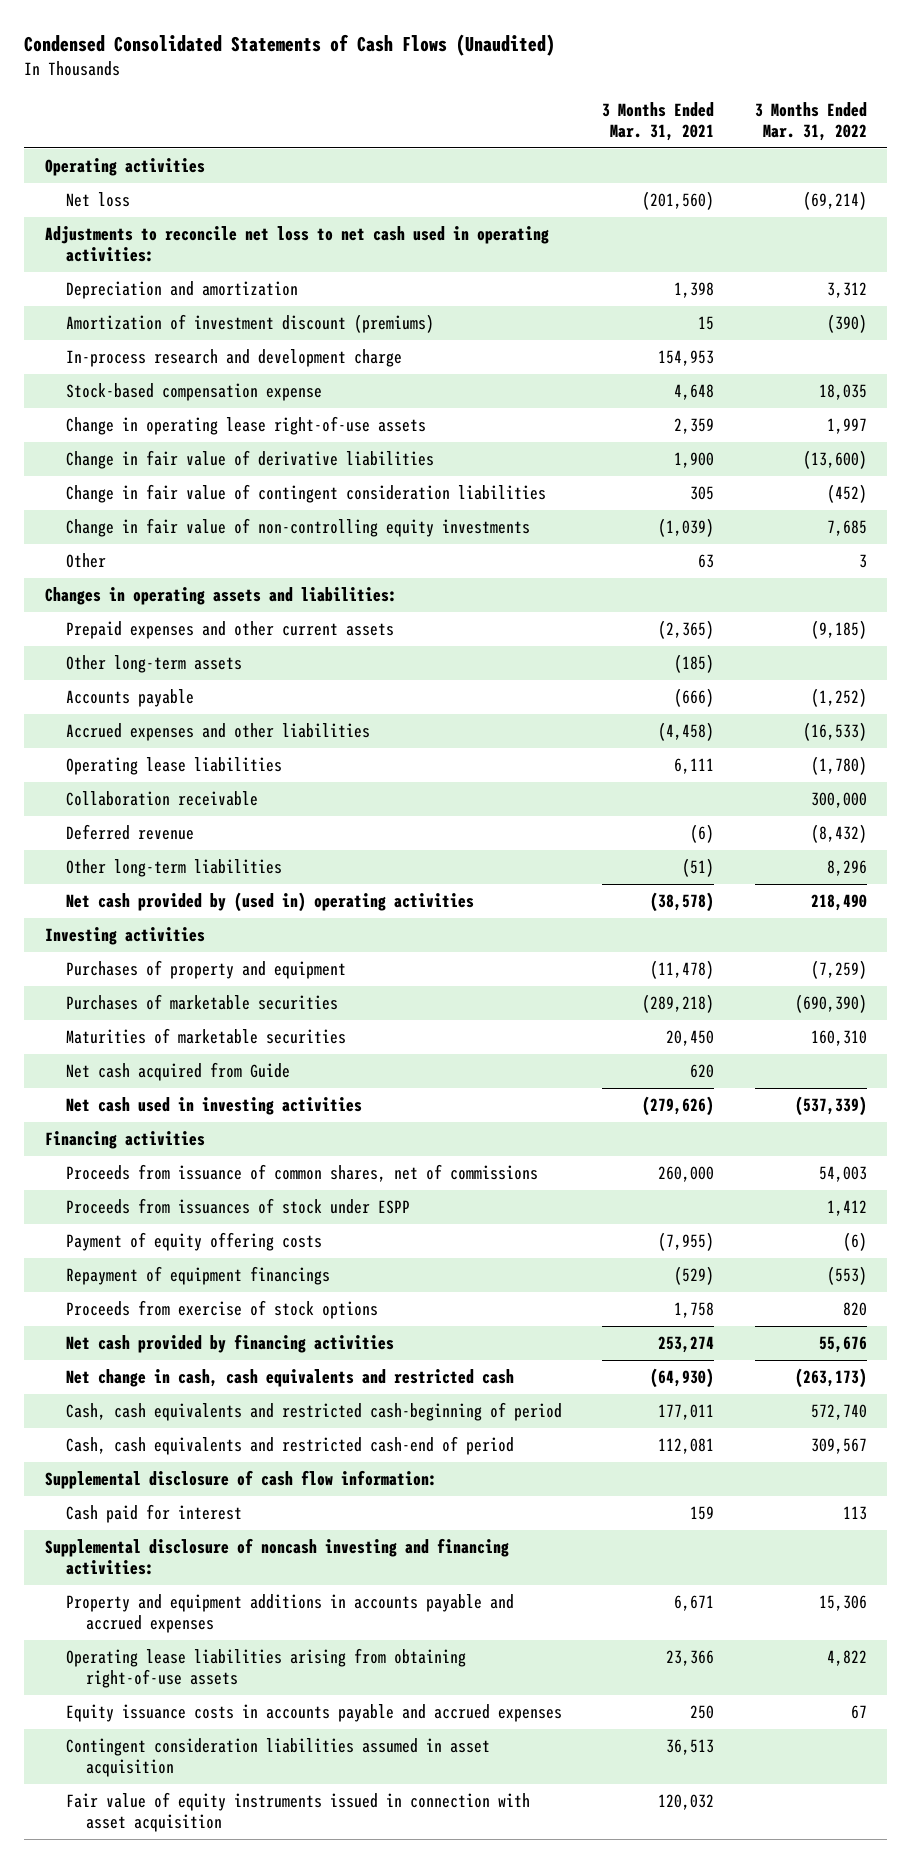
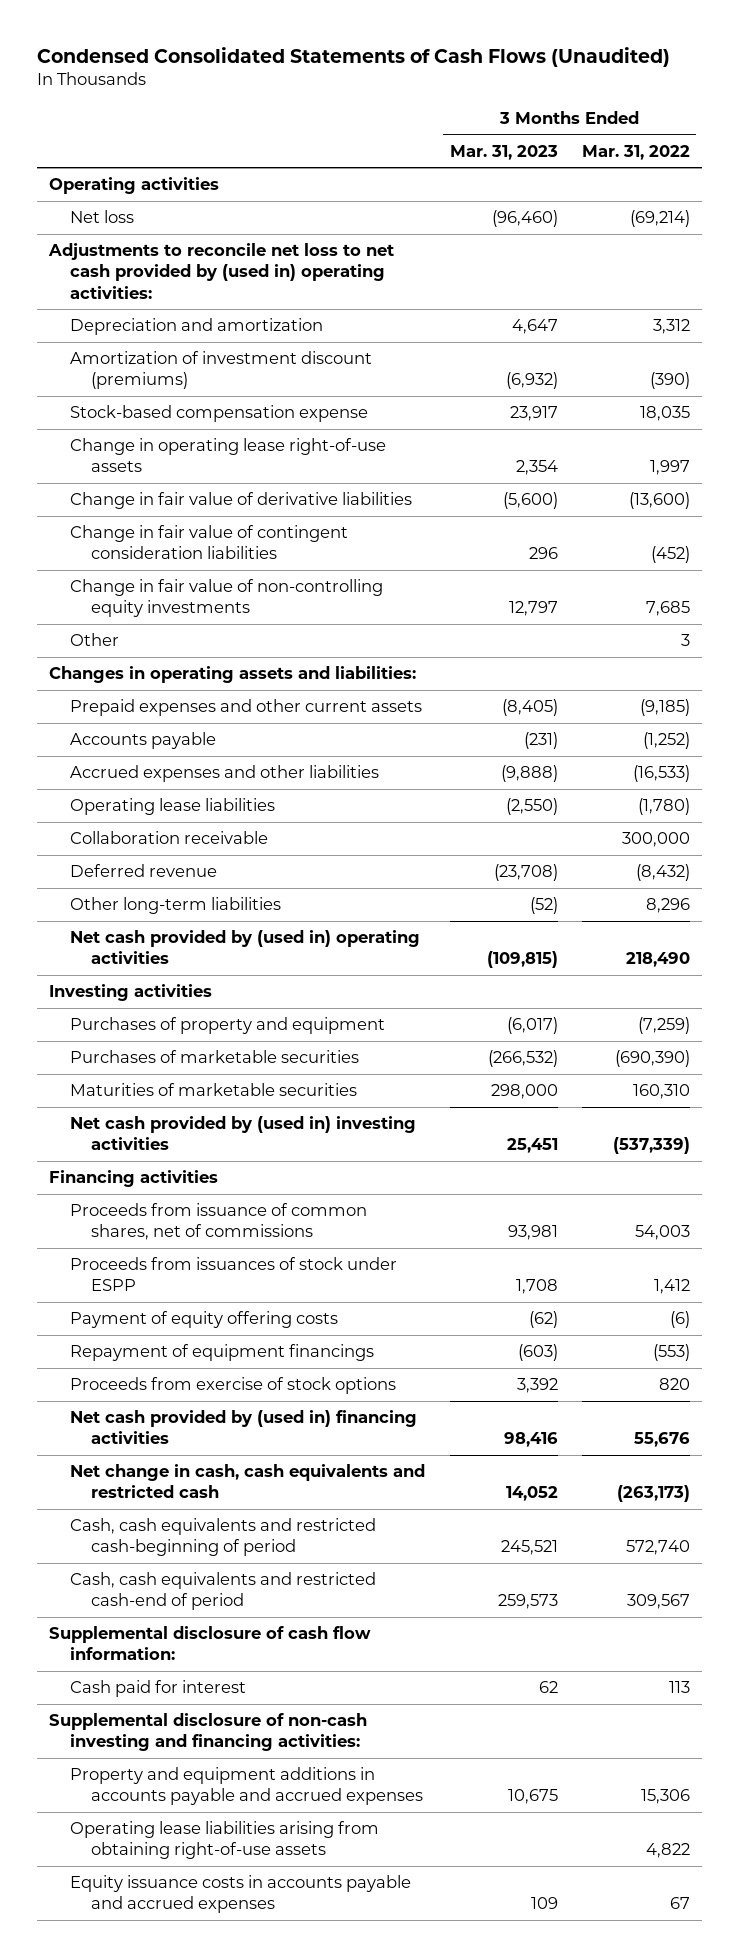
[602,101,715,141] 3 Months Ended Mar. 31, 2021 -> none
none -> [449,144,558,160] Mar. 31, 2023
[44,226,549,263] Adjustments to reconcile net loss to net cash used in operating activities: -> [48,243,395,299] Adjustments to reconcile net loss to net cash provided by (used in) operating activities:
[65,349,402,368] In-process research and development charge -> none
[65,655,242,674] Other long-term assets -> none
[65,1062,290,1082] Net cash acquired from Guide -> none
[65,1097,362,1116] Net cash used in investing activities -> [70,1116,417,1151] Net cash provided by (used in) investing activities
[65,1334,394,1354] Net cash provided by financing activities -> [70,1410,418,1445] Net cash provided by (used in) financing activities
[44,1538,509,1576] Supplemental disclosure of noncash investing and financing activities: -> [49,1713,368,1752] Supplemental disclosure of non-cash investing and financing activities:
[65,1738,490,1778] Contingent consideration liabilities assumed in asset acquisition -> none
[65,1792,530,1833] Fair value of equity instruments issued in connection with asset acquisition -> none

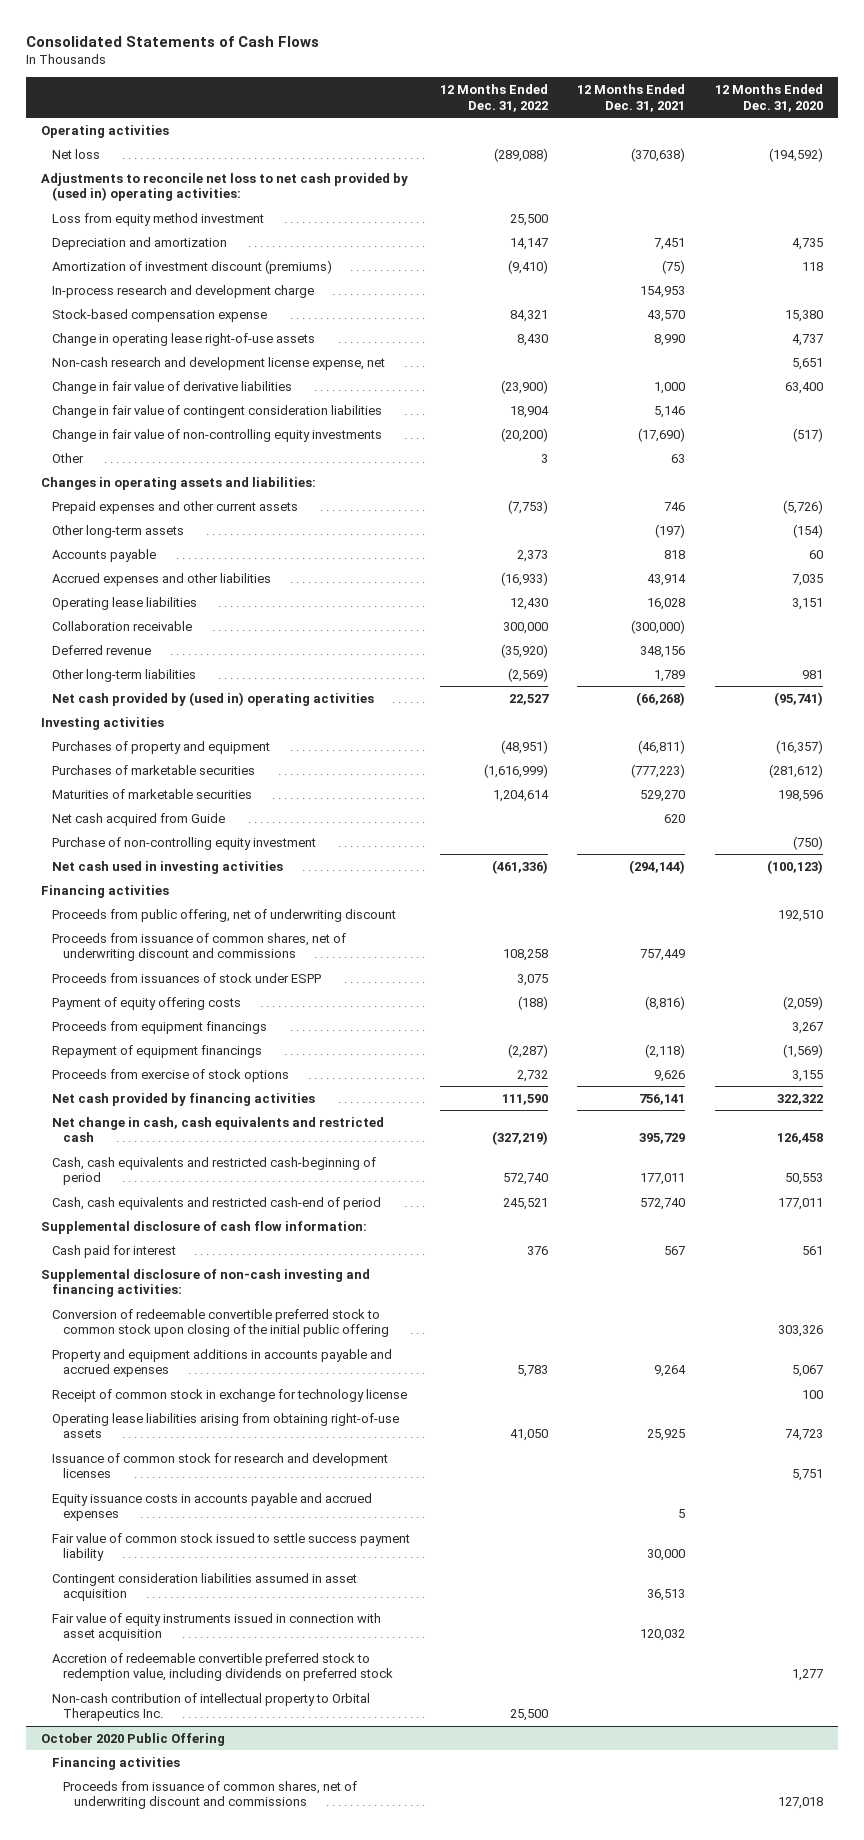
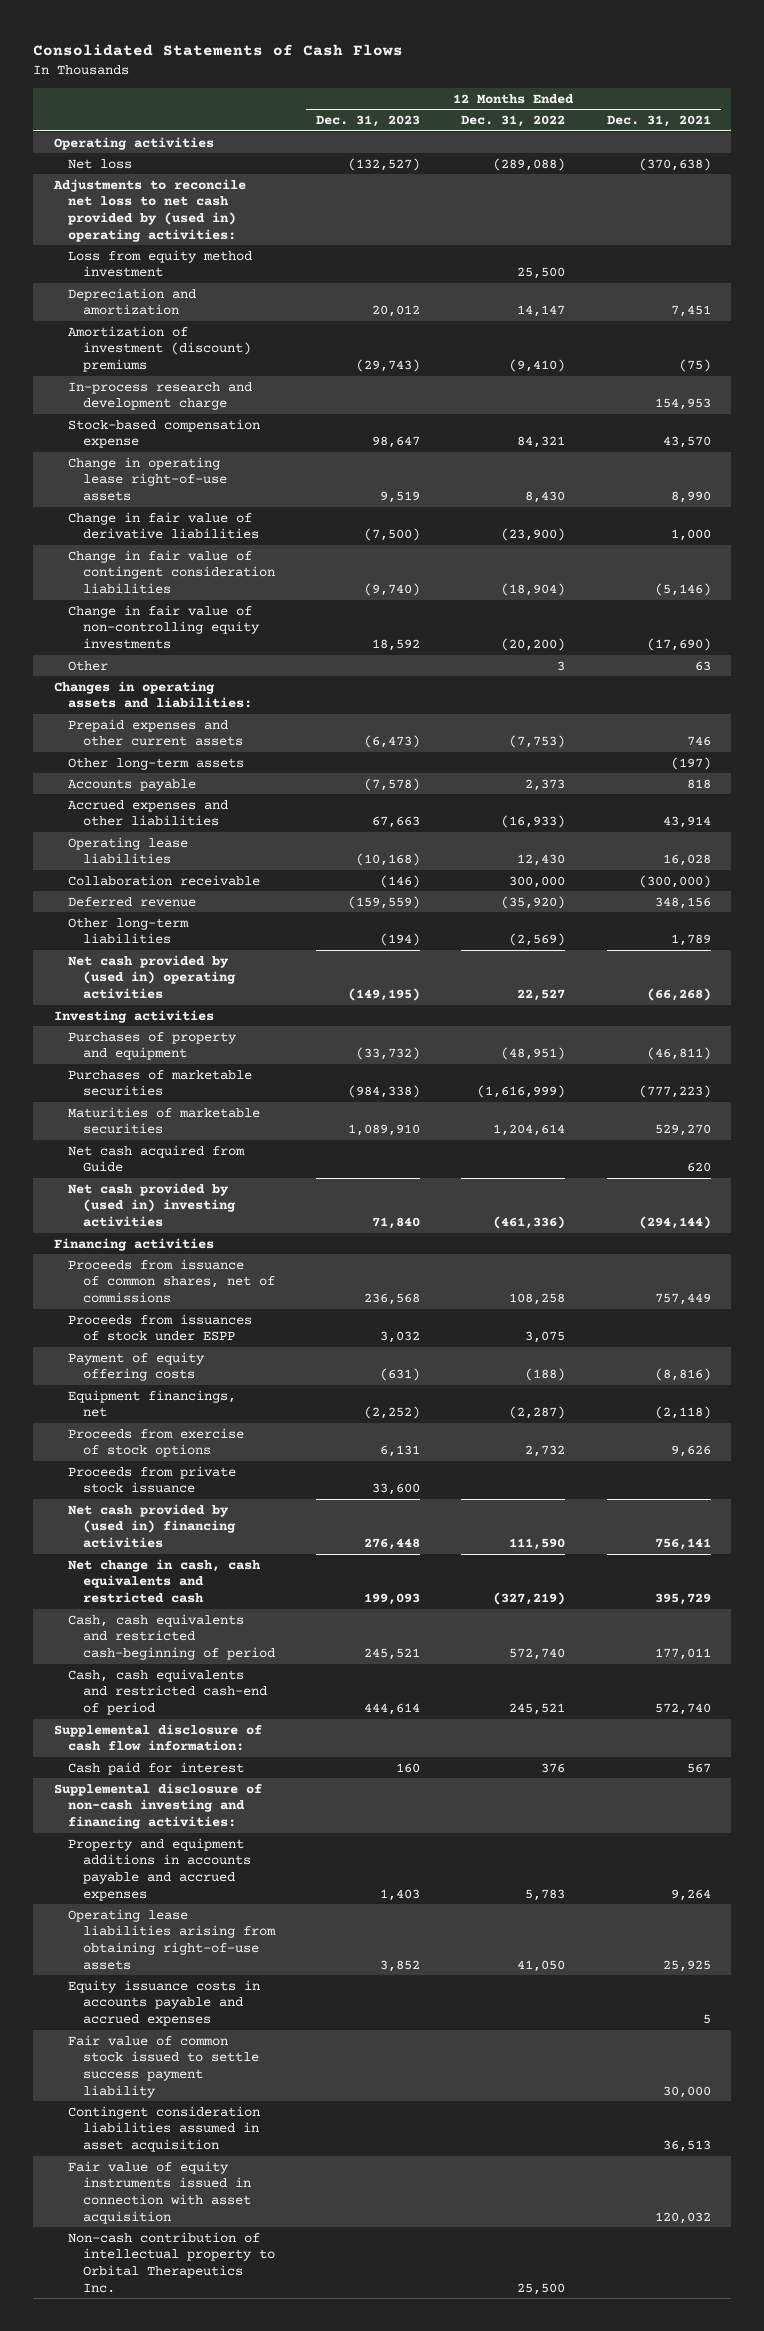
[715,84,824,112] 12 Months Ended Dec. 31, 2020 -> none
none -> [315,115,420,128] Dec. 31, 2023
[51,259,332,274] Amortization of investment discount (premiums) -> [68,325,251,372] Amortization of investment (discount) premiums
[51,356,385,370] Non-cash research and development license expense, net -> none
[509,405,549,418] 18,904 -> [501,582,566,596] (18,904)
[654,405,686,418] 5,146 -> [654,582,711,596] (5,146)
[51,836,316,850] Purchase of non-controlling equity investment -> none
[51,860,283,874] Net cash used in investing activities -> [68,1182,236,1227] Net cash provided by (used in) investing activities
[51,908,396,922] Proceeds from public offering, net of underwriting discount -> none
[51,932,346,962] Proceeds from issuance of common shares, net of underwriting discount and commissions -> [68,1258,275,1303] Proceeds from issuance of common shares, net of commissions
[51,1020,267,1034] Proceeds from equipment financings -> none
[51,1044,262,1058] Repayment of equipment financings -> [68,1389,237,1418] Equipment financings, net
none -> [68,1465,237,1494] Proceeds from private stock issuance
[51,1092,315,1106] Net cash provided by financing activities -> [68,1503,236,1548] Net cash provided by (used in) financing activities
[51,1308,389,1338] Conversion of redeemable convertible preferred stock to common stock upon closing of the initial public offering -> none
[51,1388,407,1402] Receipt of common stock in exchange for technology license -> none
[51,1452,388,1479] Issuance of common stock for research and development licenses -> none
[51,1652,393,1682] Accretion of redeemable convertible preferred stock to redemption value, including dividends on preferred stock -> none
[41,1732,226,1746] October 2020 Public Offering -> none
[51,1756,180,1770] Financing activities -> none
[62,1780,357,1810] Proceeds from issuance of common shares, net of underwriting discount and commissions -> none

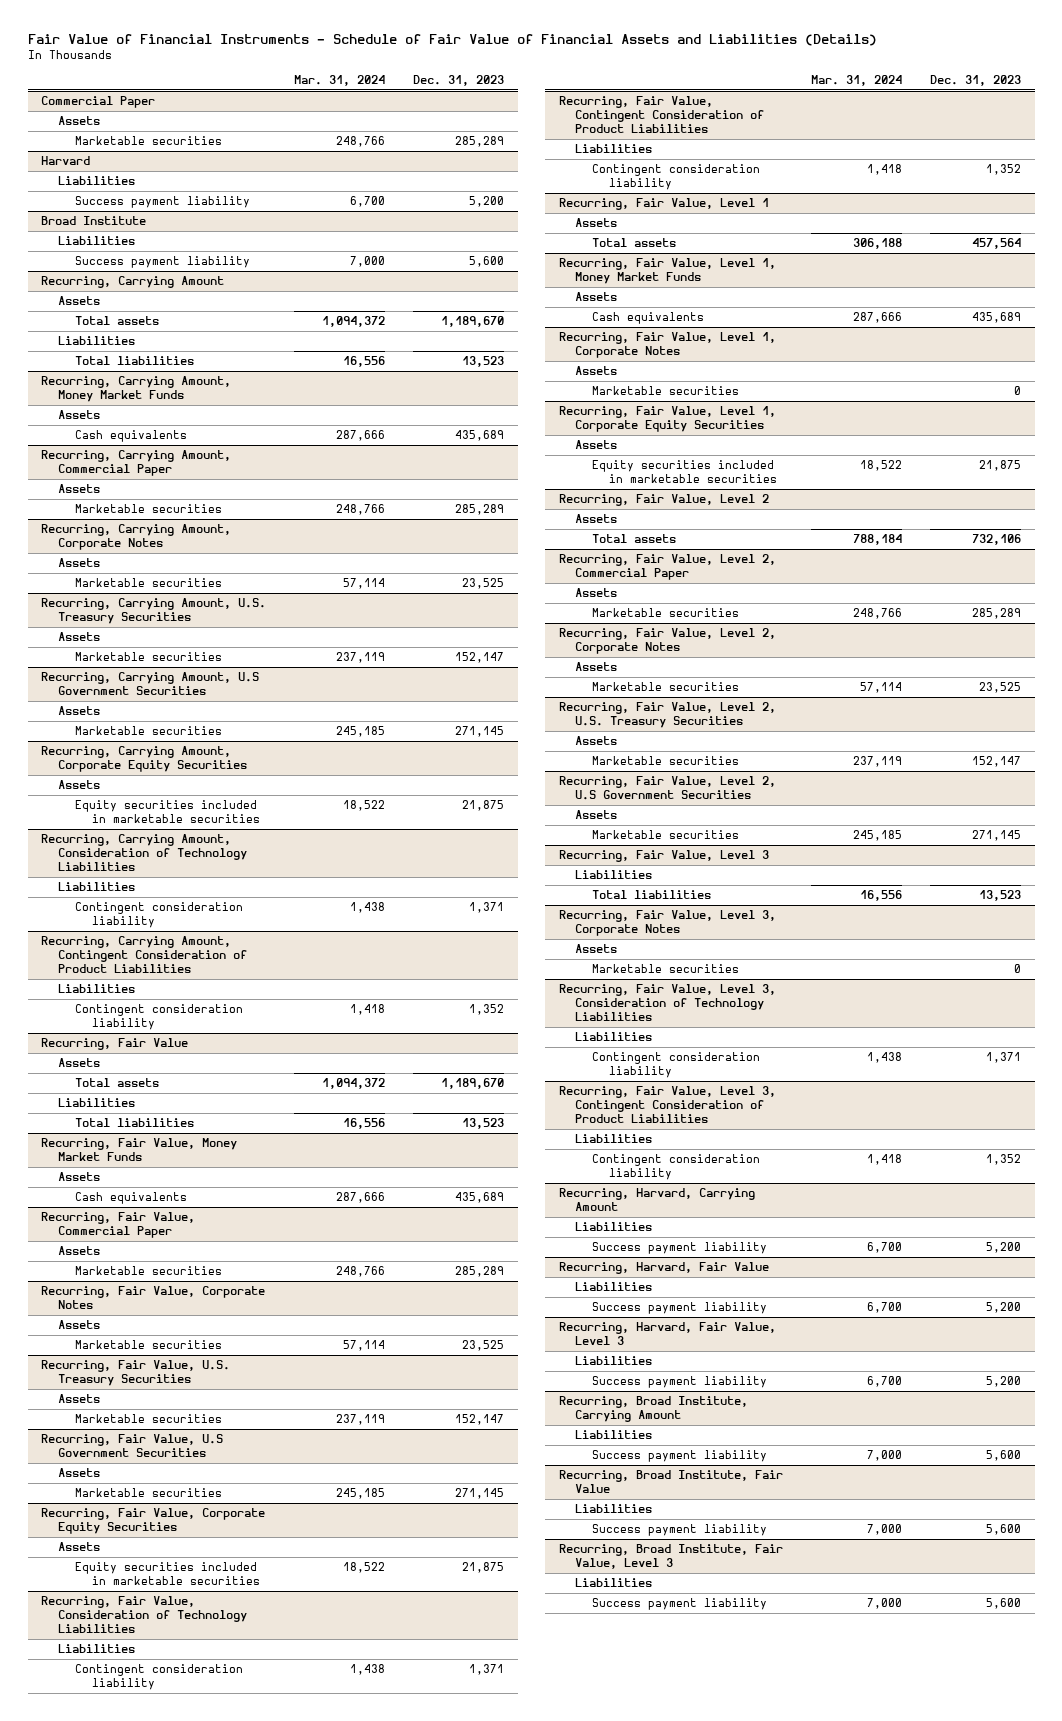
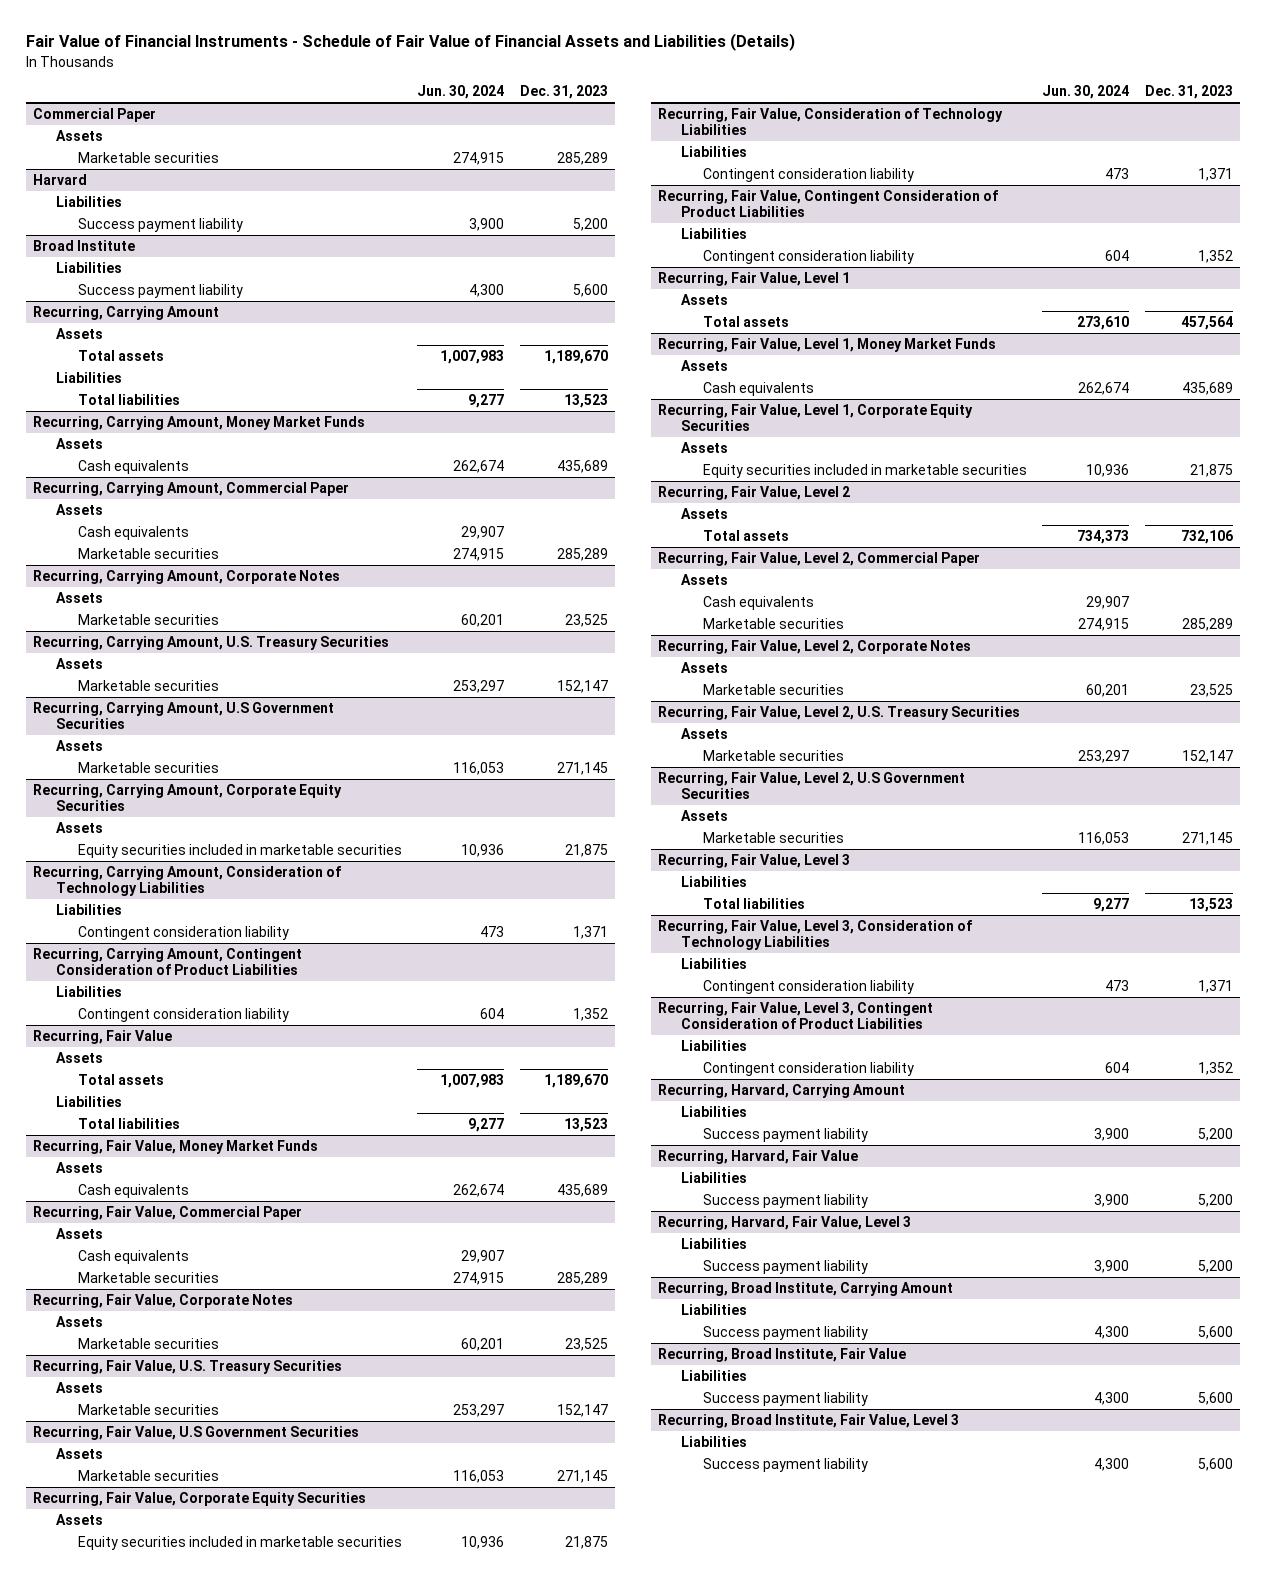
[294,75,386,87] Mar. 31, 2024 -> none
none -> [417,85,505,100] Jun. 30, 2024
none -> [77,525,189,540] Cash equivalents
none -> [77,1249,189,1264] Cash equivalents
[558,332,776,358] Recurring, Fair Value, Level 1, Corporate Notes -> none
[575,366,618,376] Assets -> none
[592,386,740,396] Marketable securities -> none
none -> [702,595,814,610] Cash equivalents
[558,910,776,936] Recurring, Fair Value, Level 3, Corporate Notes -> none
[575,944,618,954] Assets -> none
[592,964,740,974] Marketable securities -> none

